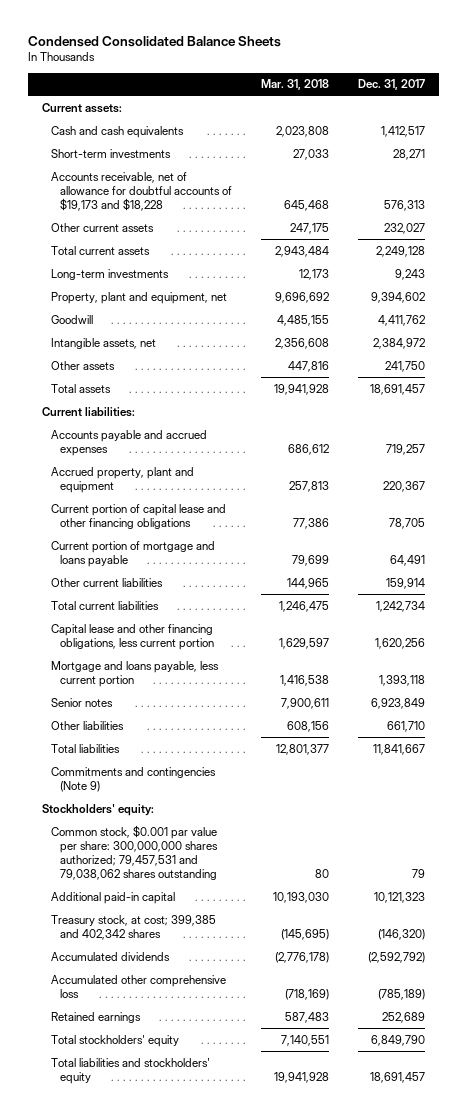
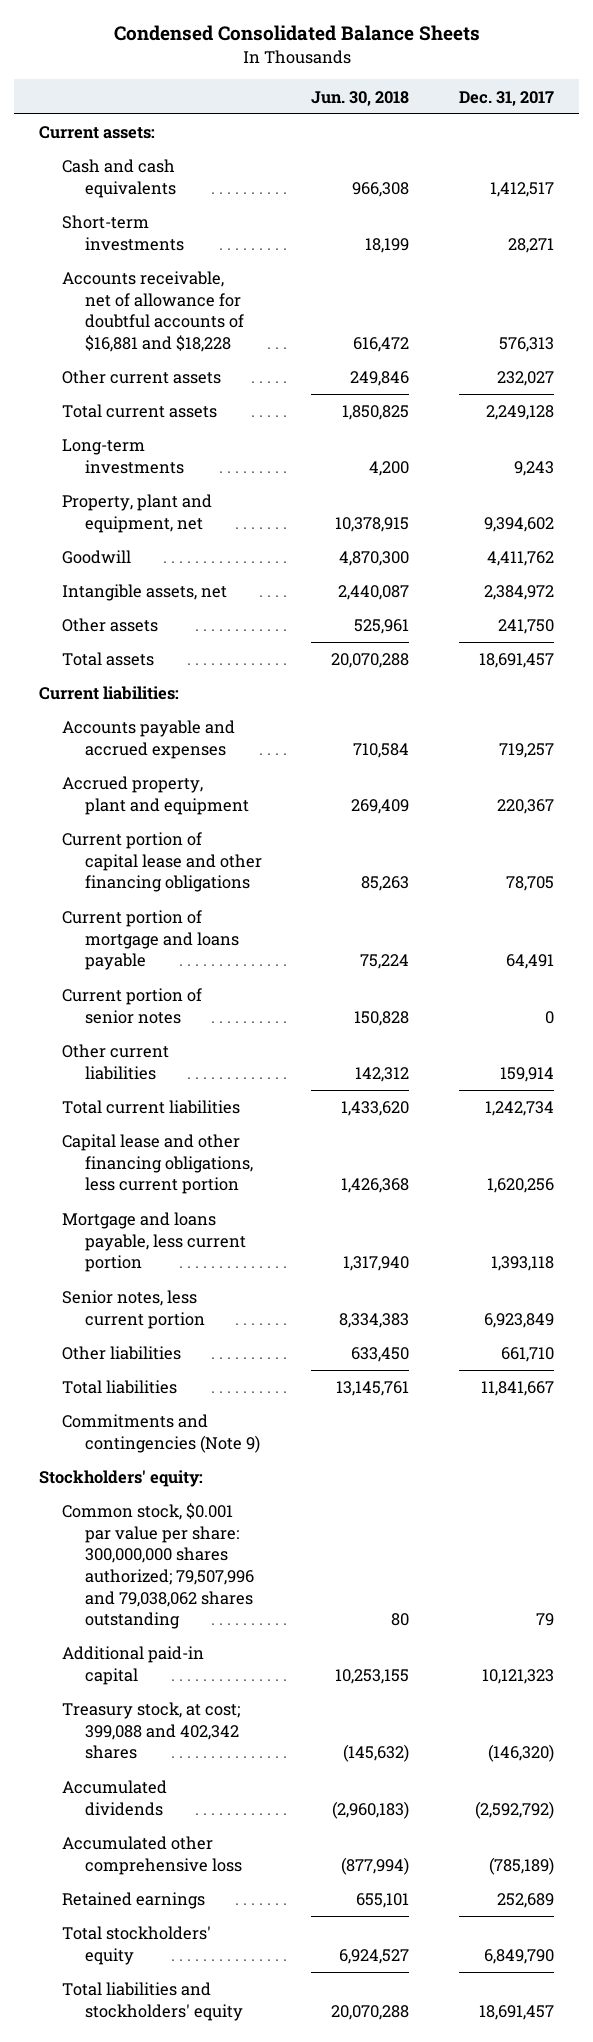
[260,79,329,91] Mar. 31, 2018 -> none
none -> [311,90,410,106] Jun. 30, 2018
[50,171,232,211] Accounts receivable, net of allowance for doubtful accounts of $19,173 and $18,228 -> [61,271,244,353] Accounts receivable, net of allowance for doubtful accounts of $16,881 and $18,228
none -> [61,988,202,1024] Current portion of senior notes
[50,697,113,707] Senior notes -> [61,1290,205,1329] Senior notes, less current portion
[50,824,218,881] Common stock, $0.001 par value per share: 300,000,000 shares authorized; 79,457,531 and 79,038,062 shares outstanding -> [61,1503,254,1630] Common stock, $0.001 par value per share: 300,000,000 shares authorized; 79,507,996 and 79,038,062 shares outstanding
[50,914,216,940] Treasury stock, at cost; 399,385 and 402,342 shares -> [61,1702,240,1760] Treasury stock, at cost; 399,088 and 402,342 shares

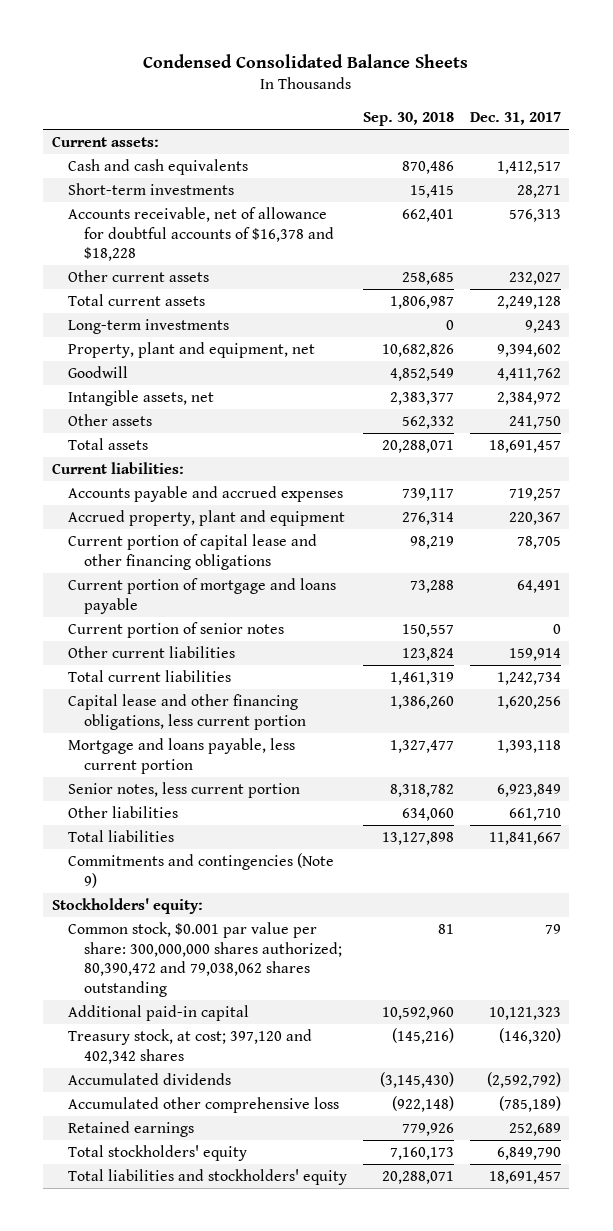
[311,90,410,106] Jun. 30, 2018 -> none
none -> [362,112,454,127] Sep. 30, 2018
[61,271,244,353] Accounts receivable, net of allowance for doubtful accounts of $16,881 and $18,228 -> [67,206,334,262] Accounts receivable, net of allowance for doubtful accounts of $16,378 and $18,228
[61,1503,254,1630] Common stock, $0.001 par value per share: 300,000,000 shares authorized; 79,507,996 and 79,038,062 shares outstanding -> [67,921,342,997] Common stock, $0.001 par value per share: 300,000,000 shares authorized; 80,390,472 and 79,038,062 shares outstanding
[61,1702,240,1760] Treasury stock, at cost; 399,088 and 402,342 shares -> [67,1028,312,1064] Treasury stock, at cost; 397,120 and 402,342 shares

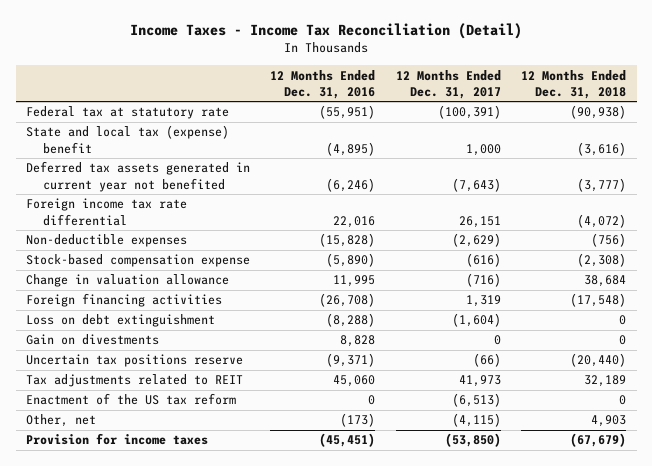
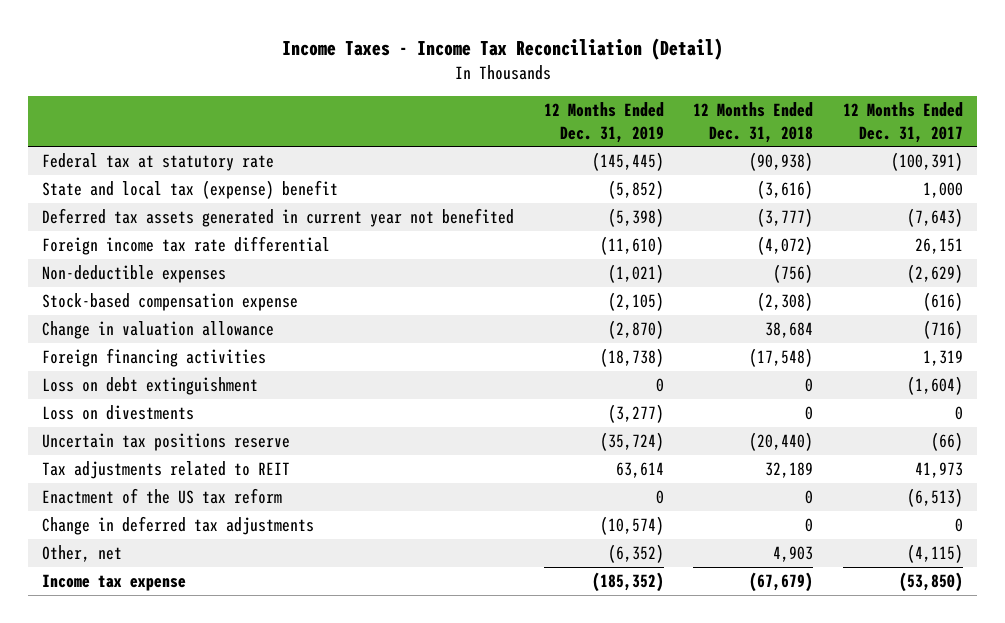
[270,69,376,99] 12 Months Ended Dec. 31, 2016 -> none
none -> [543,102,664,143] 12 Months Ended Dec. 31, 2019
[25,334,159,346] Gain on divestments -> [42,404,195,420] Loss on divestments
none -> [42,515,315,535] Change in deferred tax adjustments
[25,433,208,446] Provision for income taxes -> [42,573,187,591] Income tax expense

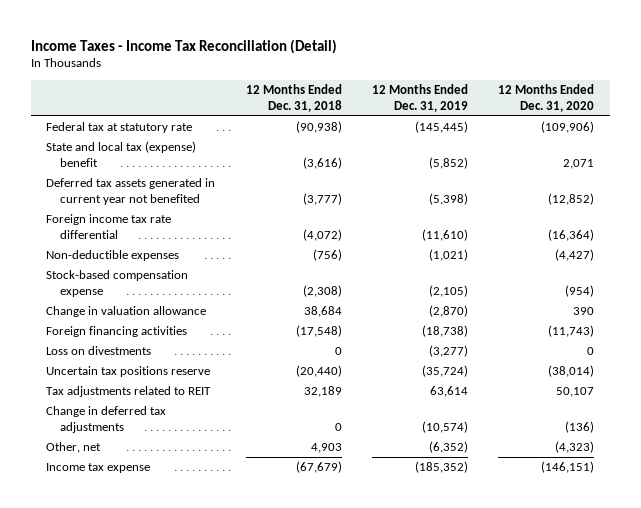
[842,102,963,143] 12 Months Ended Dec. 31, 2017 -> none
none -> [498,84,595,112] 12 Months Ended Dec. 31, 2020
[42,376,259,395] Loss on debt extinguishment -> none
[42,487,283,504] Enactment of the US tax reform -> none

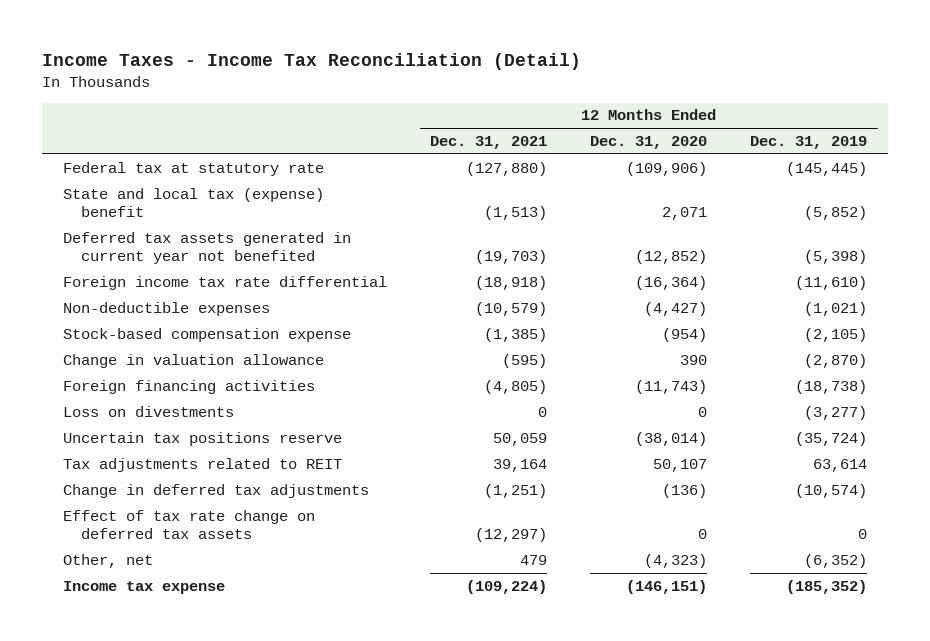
[245,84,342,112] 12 Months Ended Dec. 31, 2018 -> none
none -> [430,136,548,150] Dec. 31, 2021
none -> [63,509,316,539] Effect of tax rate change on deferred tax assets

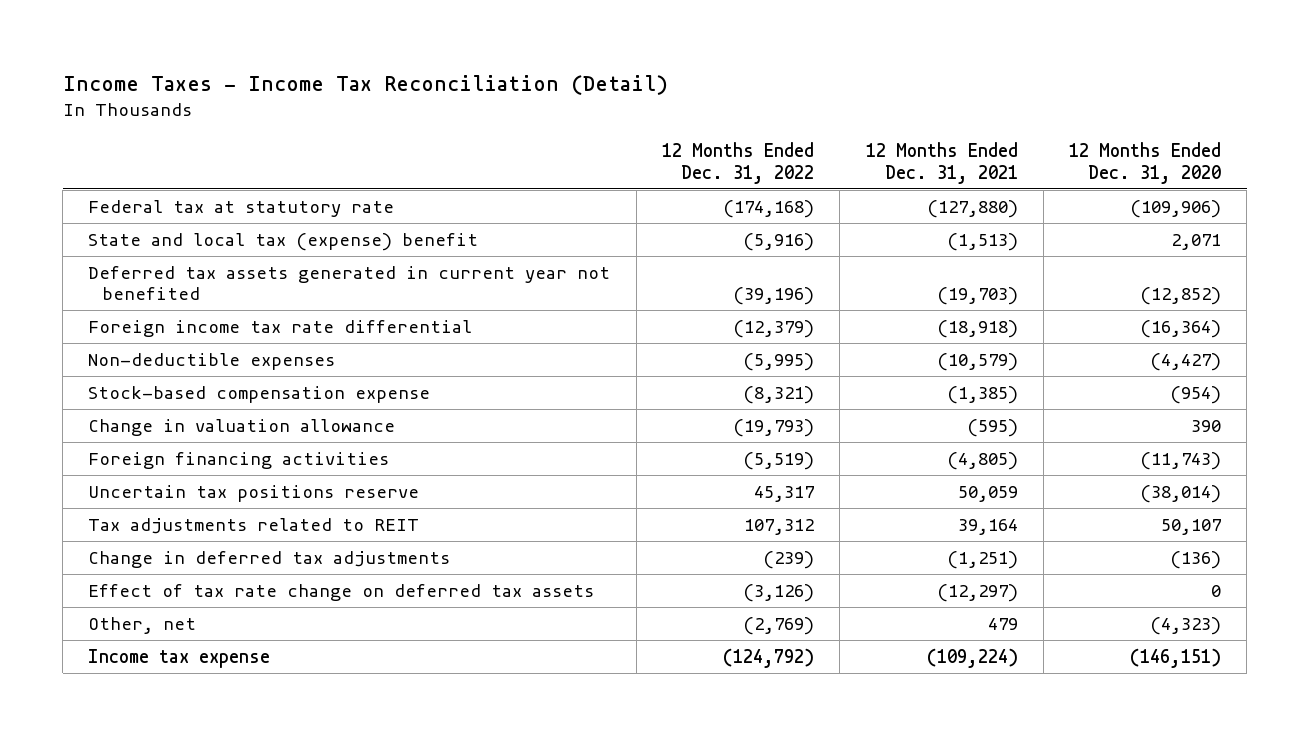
[750,136,868,150] Dec. 31, 2019 -> none
none -> [661,142,814,184] 12 Months Ended Dec. 31, 2022
[63,405,235,417] Loss on divestments -> none

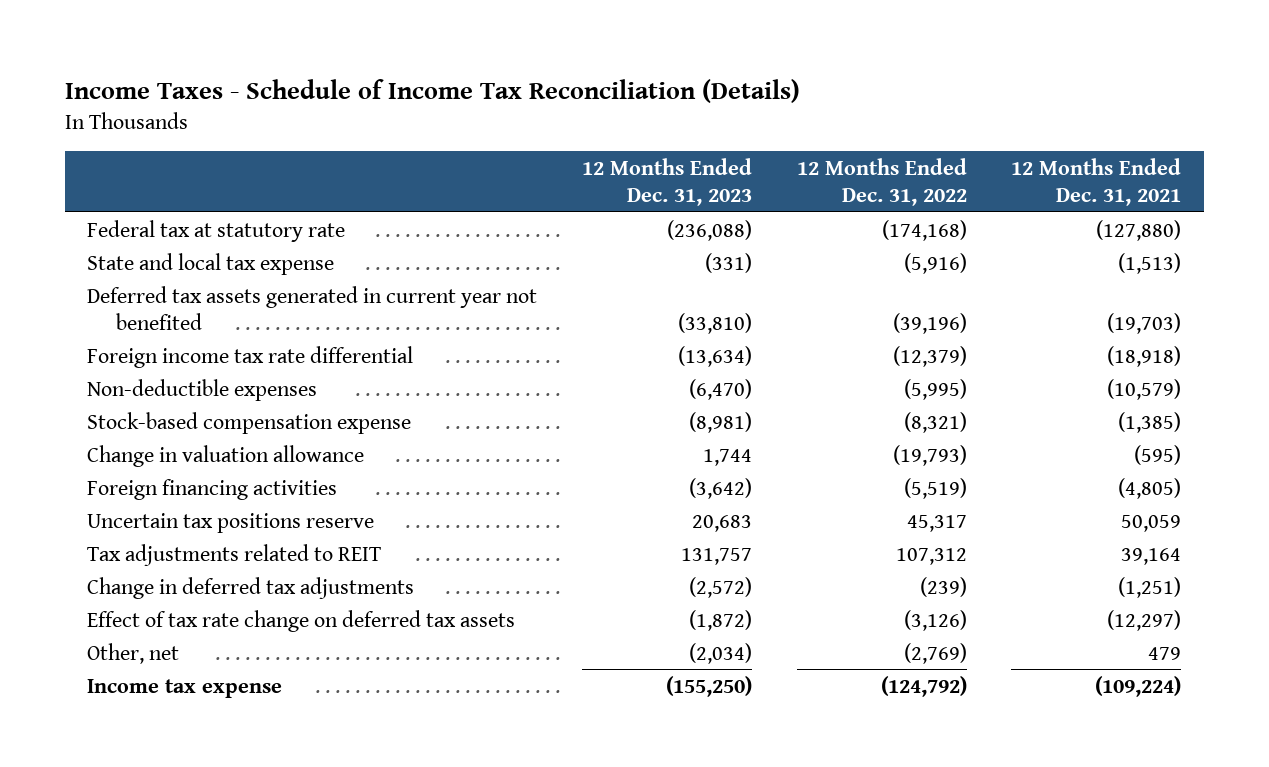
[62,75,668,96] Income Taxes - Income Tax Reconciliation (Detail) -> [65,79,801,104] Income Taxes - Schedule of Income Tax Reconciliation (Details)
[1069,142,1222,184] 12 Months Ended Dec. 31, 2020 -> none
none -> [582,157,753,206] 12 Months Ended Dec. 31, 2023
[88,232,479,251] State and local tax (expense) benefit -> [87,252,335,275] State and local tax expense

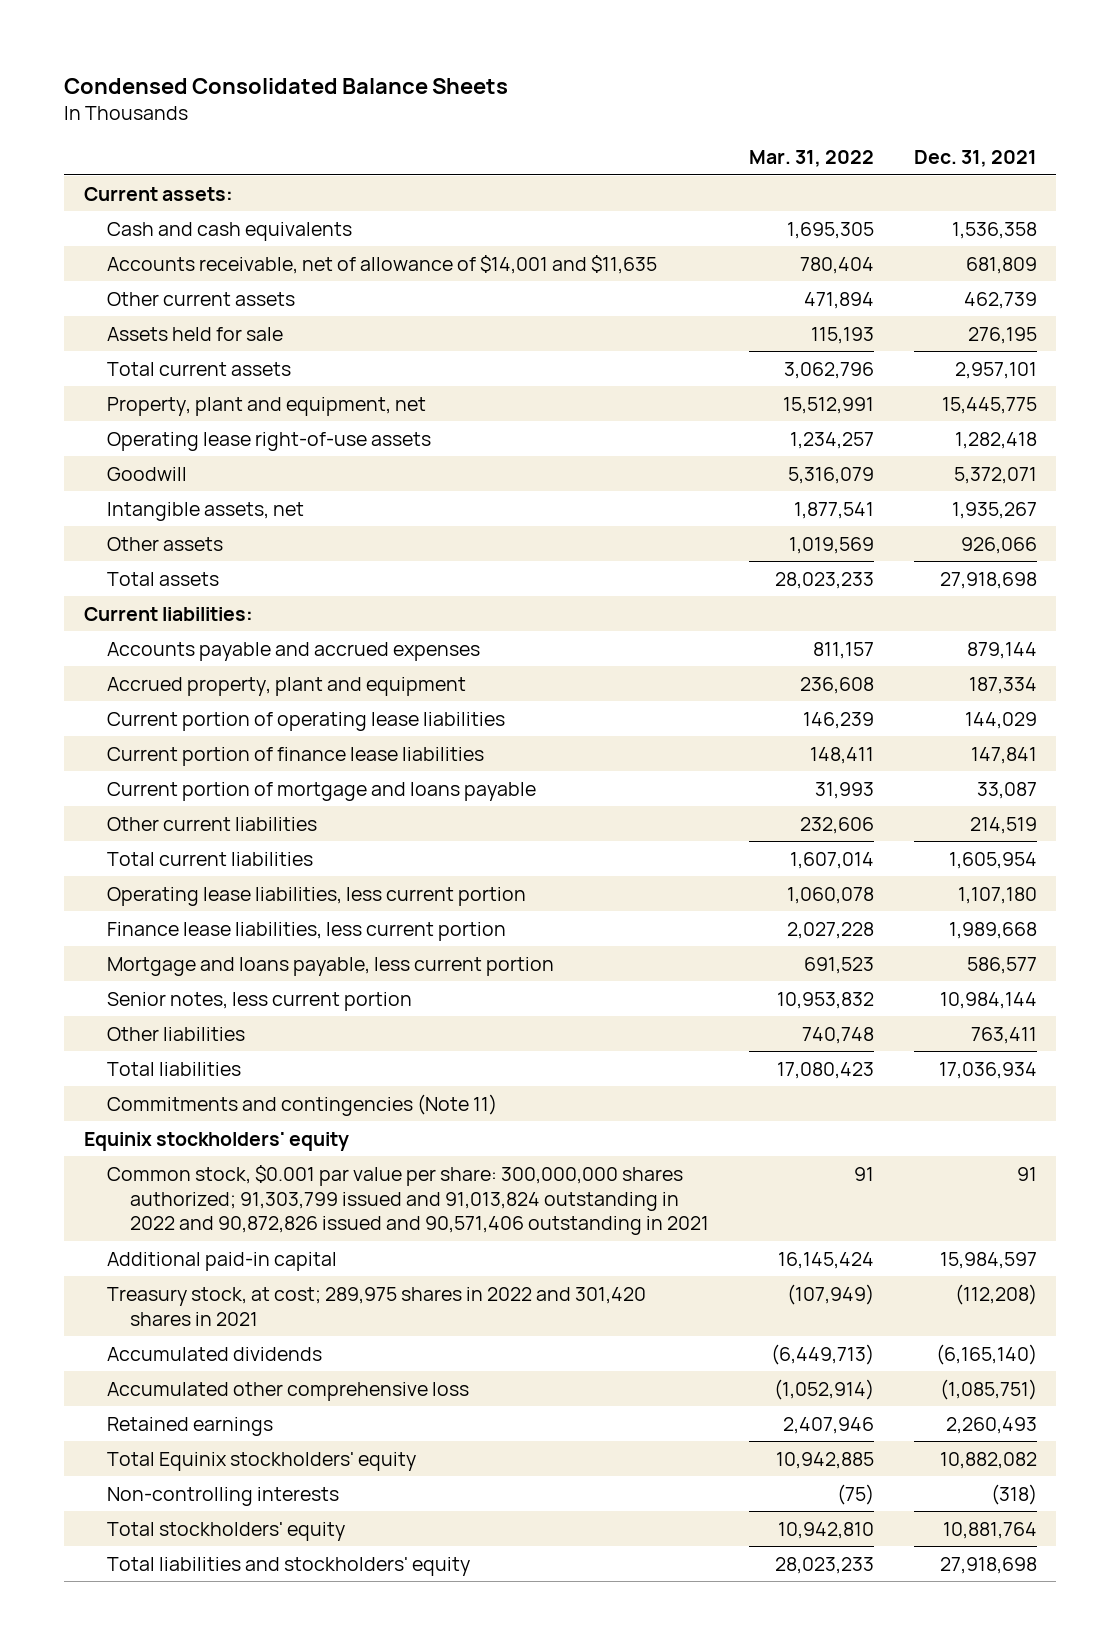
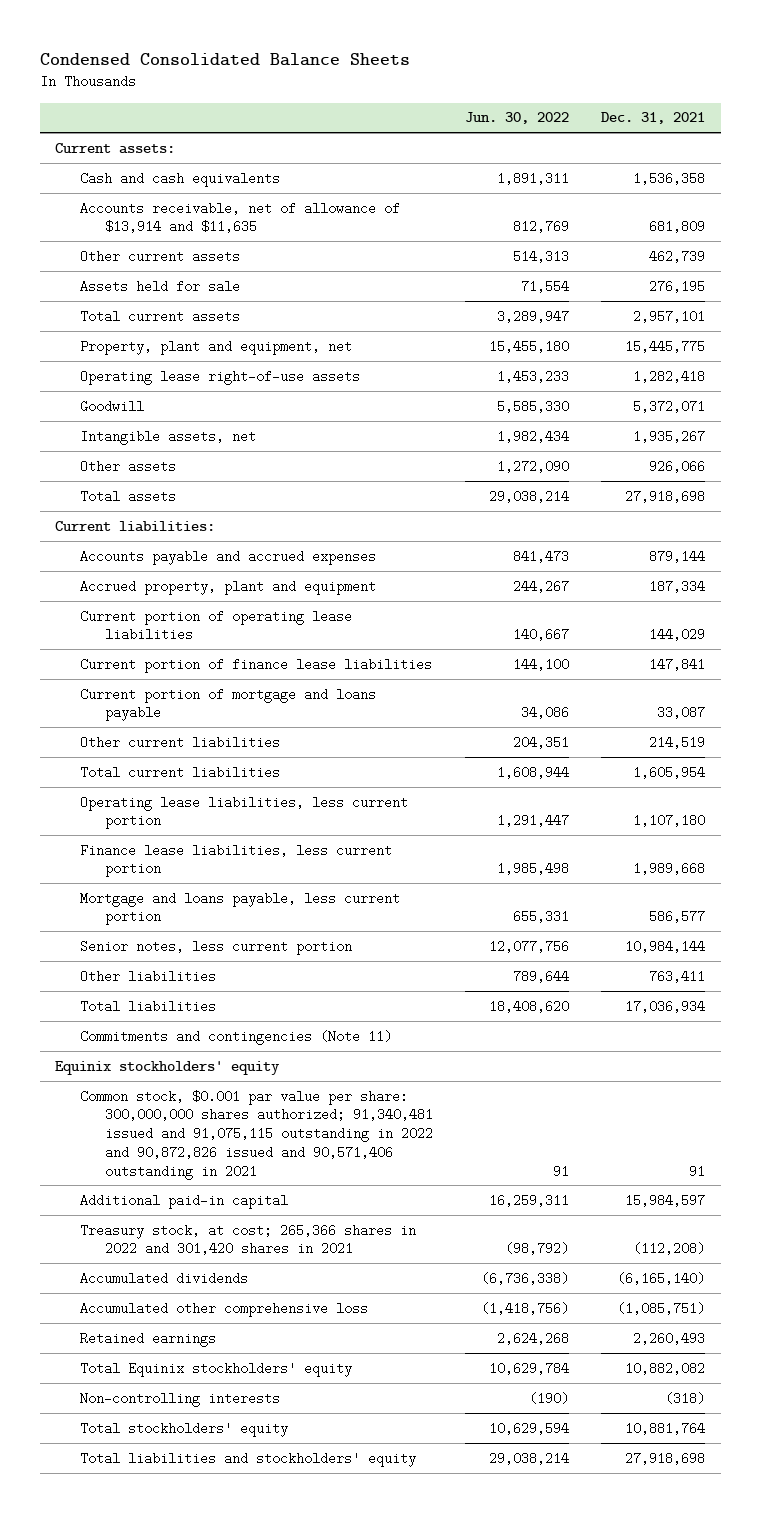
[748,149,874,167] Mar. 31, 2022 -> none
none -> [465,112,570,125] Jun. 30, 2022
[106,254,657,274] Accounts receivable, net of allowance of $14,001 and $11,635 -> [80,201,401,234] Accounts receivable, net of allowance of $13,914 and $11,635
[106,1164,710,1236] Common stock, $0.001 par value per share: 300,000,000 shares authorized; 91,303,799 issued and 91,013,824 outstanding in 2022 and 90,872,826 issued and 90,571,406 outstanding in 2021 -> [80,1089,434,1180] Common stock, $0.001 par value per share: 300,000,000 shares authorized; 91,340,481 issued and 91,075,115 outstanding in 2022 and 90,872,826 issued and 90,571,406 outstanding in 2021
[106,1286,646,1326] Treasury stock, at cost; 289,975 shares in 2022 and 301,420 shares in 2021 -> [80,1223,417,1256] Treasury stock, at cost; 265,366 shares in 2022 and 301,420 shares in 2021

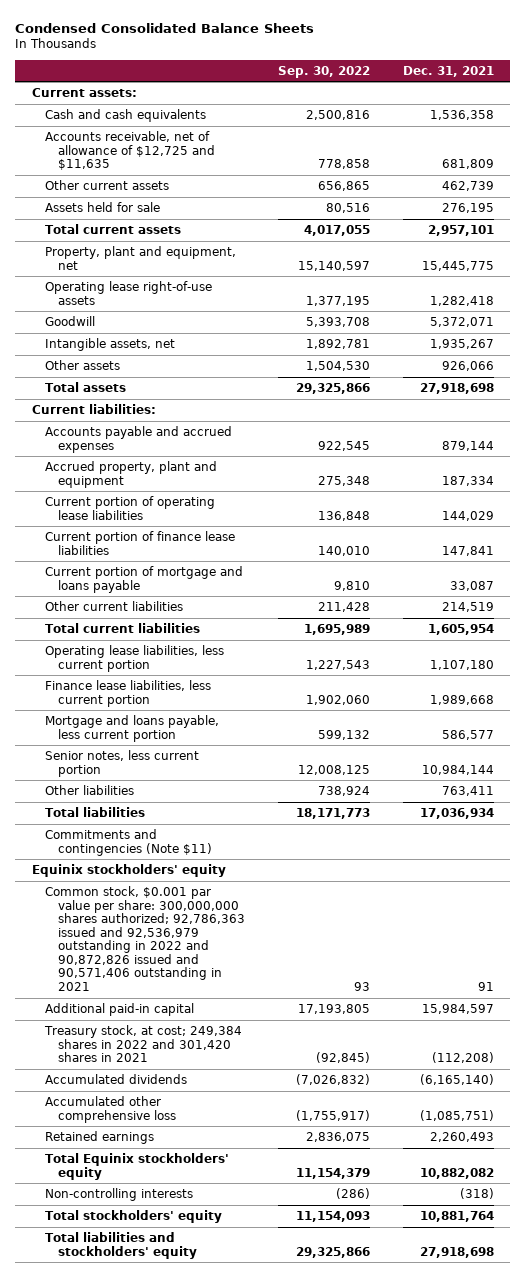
[465,112,570,125] Jun. 30, 2022 -> none
none -> [277,65,370,78] Sep. 30, 2022
[80,201,401,234] Accounts receivable, net of allowance of $13,914 and $11,635 -> [45,130,216,171] Accounts receivable, net of allowance of $12,725 and $11,635
[80,1029,393,1045] Commitments and contingencies (Note 11) -> [45,828,213,856] Commitments and contingencies (Note $11)
[80,1089,434,1180] Common stock, $0.001 par value per share: 300,000,000 shares authorized; 91,340,481 issued and 91,075,115 outstanding in 2022 and 90,872,826 issued and 90,571,406 outstanding in 2021 -> [45,885,246,992] Common stock, $0.001 par value per share: 300,000,000 shares authorized; 92,786,363 issued and 92,536,979 outstanding in 2022 and 90,872,826 issued and 90,571,406 outstanding in 2021
[80,1223,417,1256] Treasury stock, at cost; 265,366 shares in 2022 and 301,420 shares in 2021 -> [44,1024,243,1063] Treasury stock, at cost; 249,384 shares in 2022 and 301,420 shares in 2021

